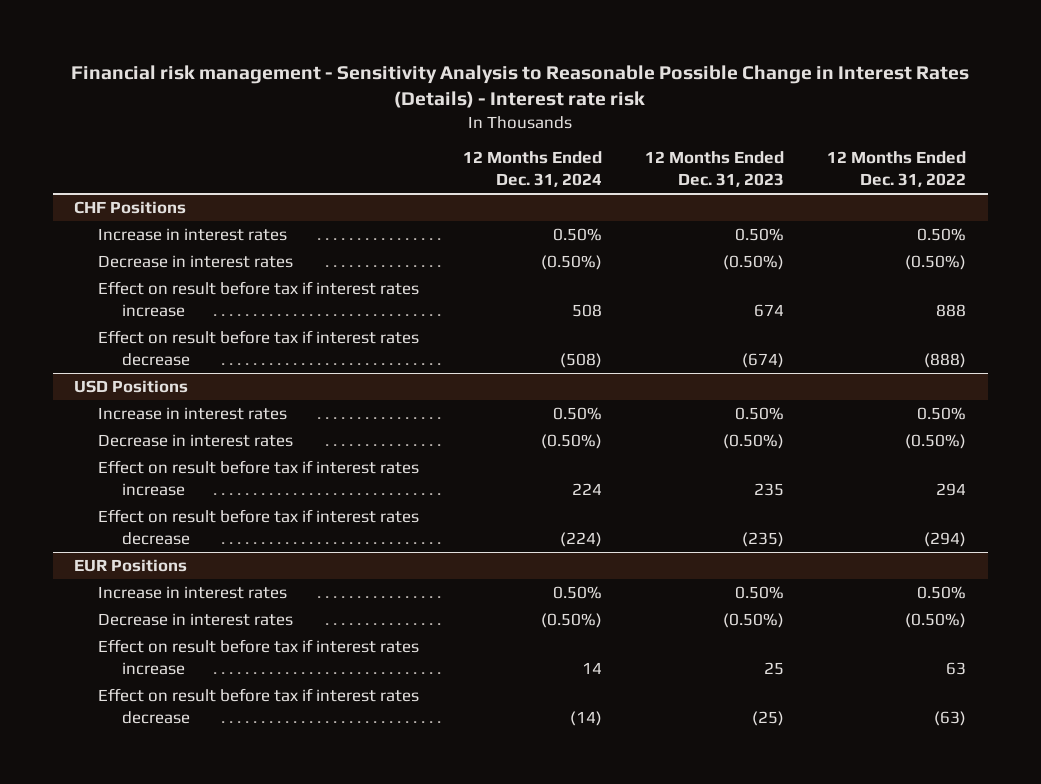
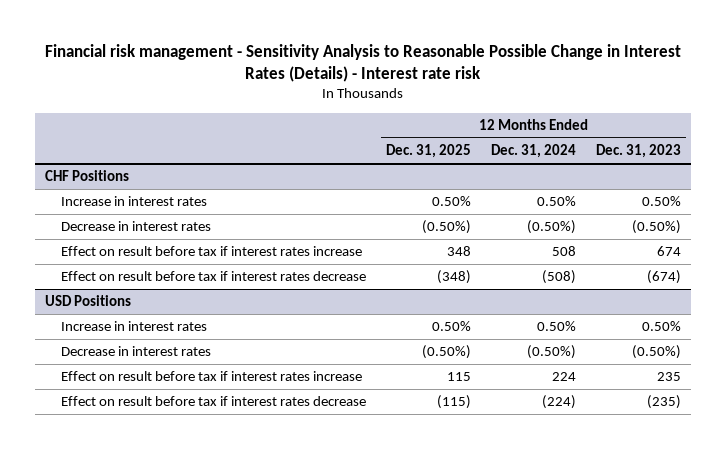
[827,151,967,188] 12 Months Ended Dec. 31, 2022 -> none
none -> [386,144,472,159] Dec. 31, 2025
[74,558,188,572] EUR Positions -> none
[98,585,288,599] Increase in interest rates -> none
[98,612,294,626] Decrease in interest rates -> none
[98,638,420,675] Effect on result before tax if interest rates increase -> none
[98,687,420,724] Effect on result before tax if interest rates decrease -> none

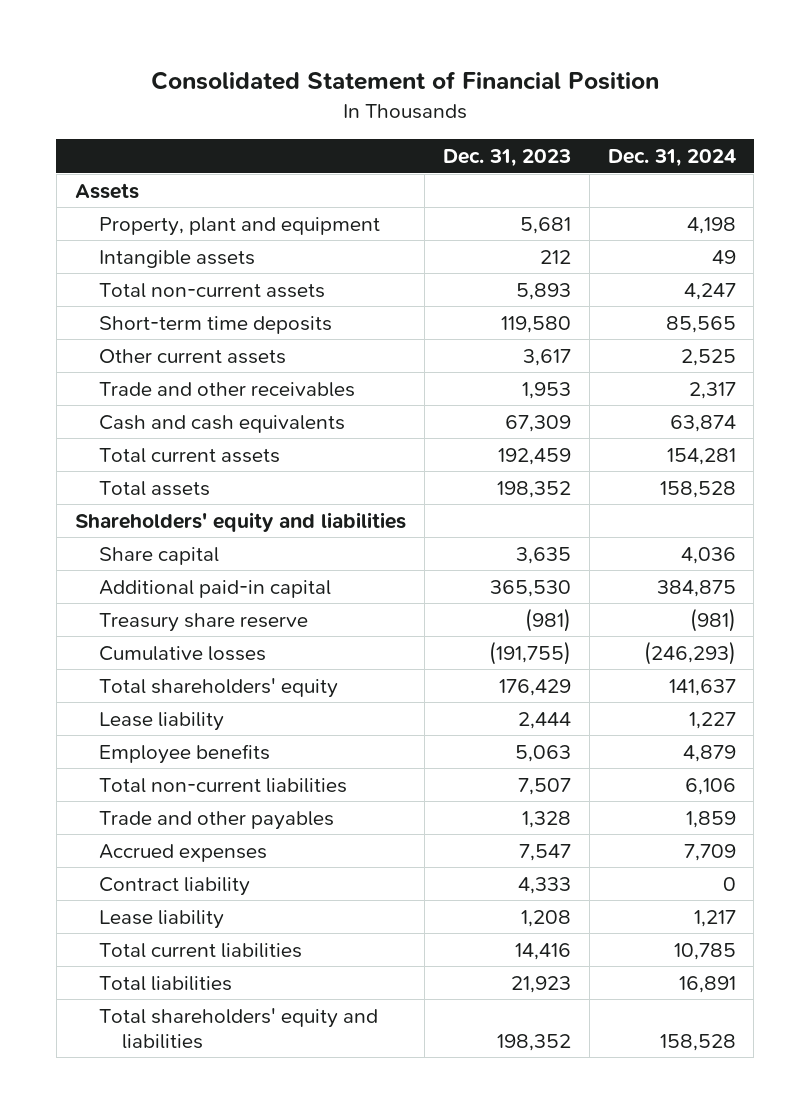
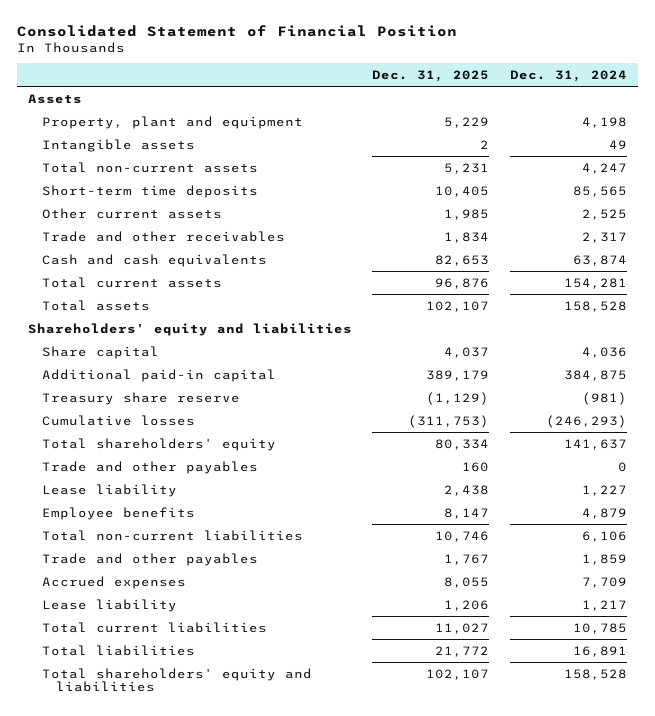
[442,148,571,167] Dec. 31, 2023 -> none
none -> [372,70,490,83] Dec. 31, 2025
none -> [41,460,258,474] Trade and other payables
[98,876,250,896] Contract liability -> none

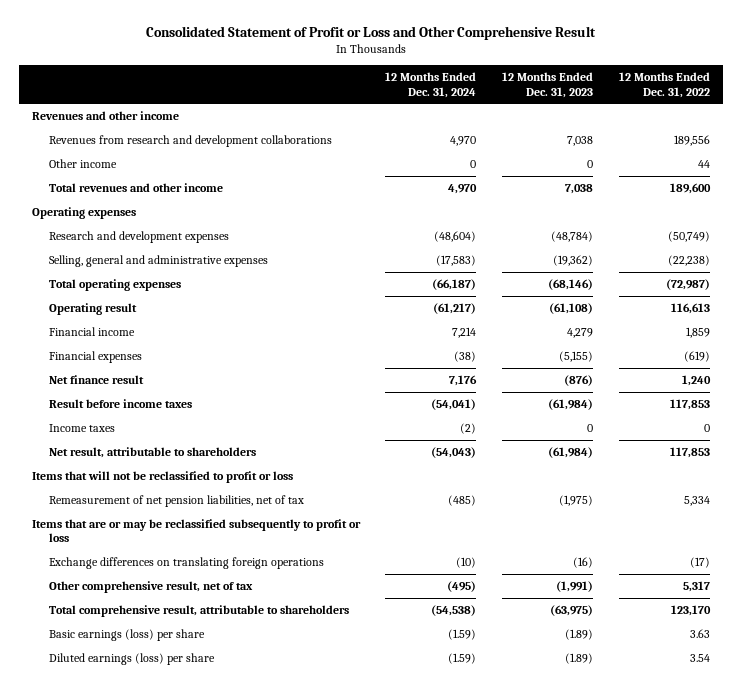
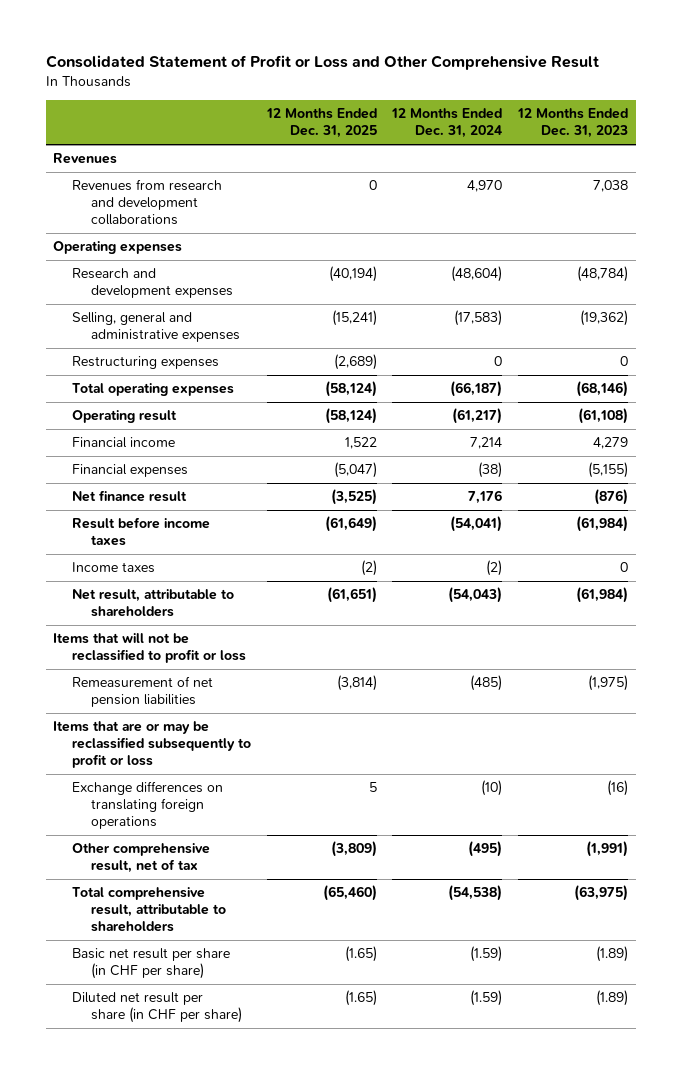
[618,72,710,98] 12 Months Ended Dec. 31, 2022 -> none
none -> [265,108,377,139] 12 Months Ended Dec. 31, 2025
[31,110,179,120] Revenues and other income -> [53,153,118,165] Revenues
[49,158,118,168] Other income -> none
[49,182,224,192] Total revenues and other income -> none
none -> [72,356,220,370] Restructuring expenses
[49,494,305,507] Remeasurement of net pension liabilities, net of tax -> [72,676,214,708] Remeasurement of net pension liabilities
[49,628,206,641] Basic earnings (loss) per share -> [72,948,231,980] Basic net result per share (in CHF per share)
[49,652,216,665] Diluted earnings (loss) per share -> [72,992,242,1024] Diluted net result per share (in CHF per share)

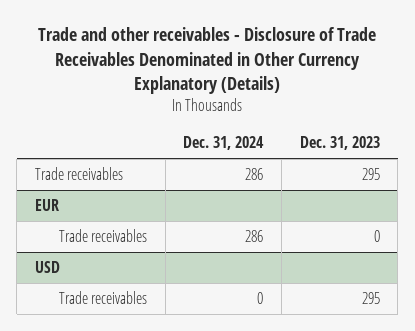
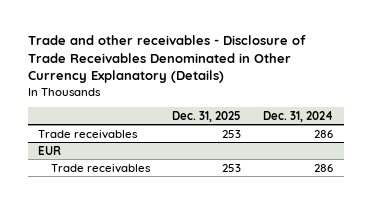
[299,135,380,150] Dec. 31, 2023 -> none
none -> [171,110,241,122] Dec. 31, 2025
[35,261,61,274] USD -> none
[59,291,148,305] Trade receivables -> none

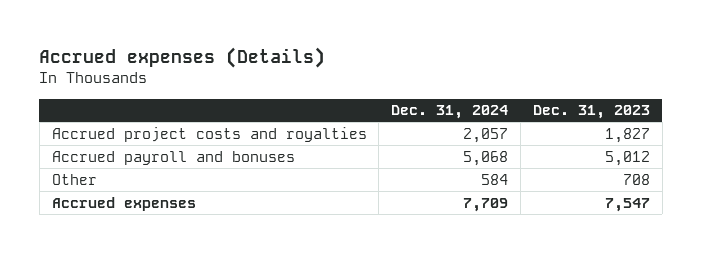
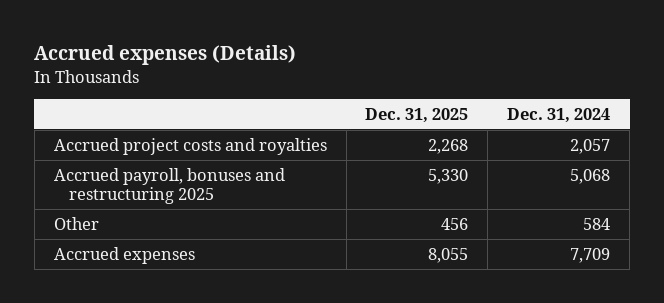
[532,105,650,120] Dec. 31, 2023 -> none
none -> [365,107,469,123] Dec. 31, 2025
[51,150,295,165] Accrued payroll and bonuses -> [53,167,285,205] Accrued payroll, bonuses and restructuring 2025

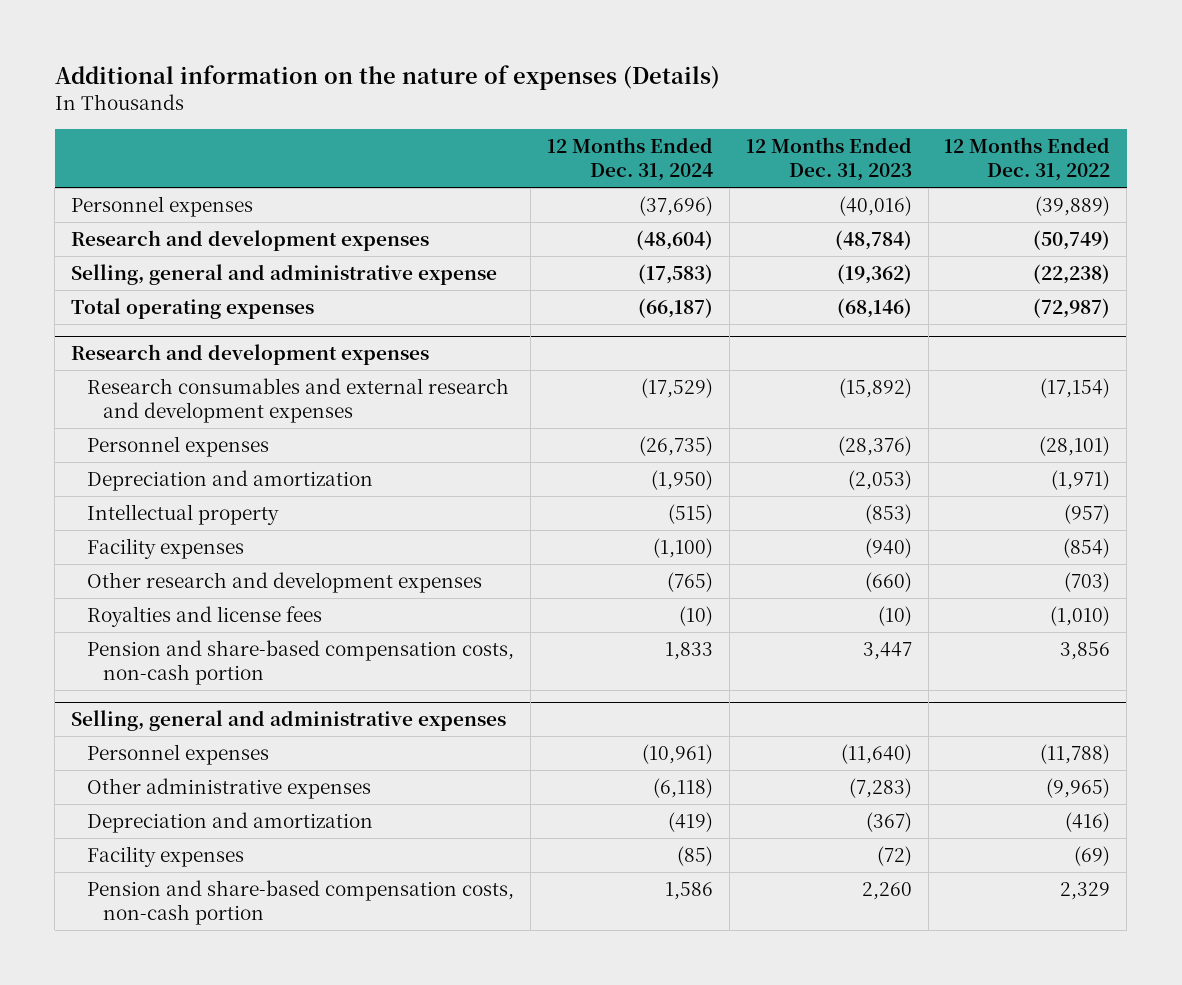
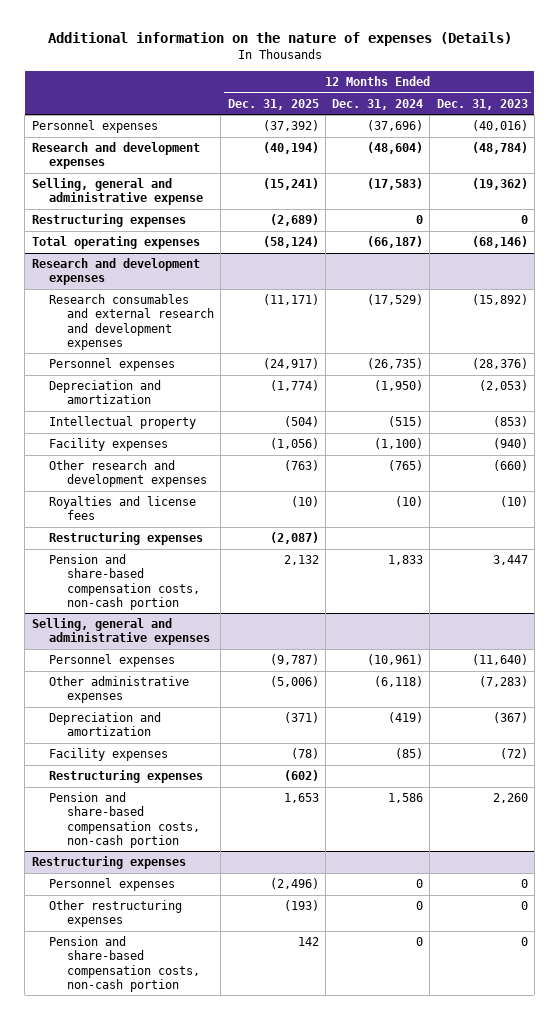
[944,136,1111,182] 12 Months Ended Dec. 31, 2022 -> none
none -> [227,98,319,110] Dec. 31, 2025
none -> [31,214,186,228] Restructuring expenses
none -> [49,532,204,546] Restructuring expenses
none -> [49,770,204,784] Restructuring expenses
none -> [31,856,186,870] Restructuring expenses
none -> [49,878,176,892] Personnel expenses
none -> [49,900,183,928] Other restructuring expenses
none -> [49,936,201,992] Pension and share-based compensation costs, non-cash portion

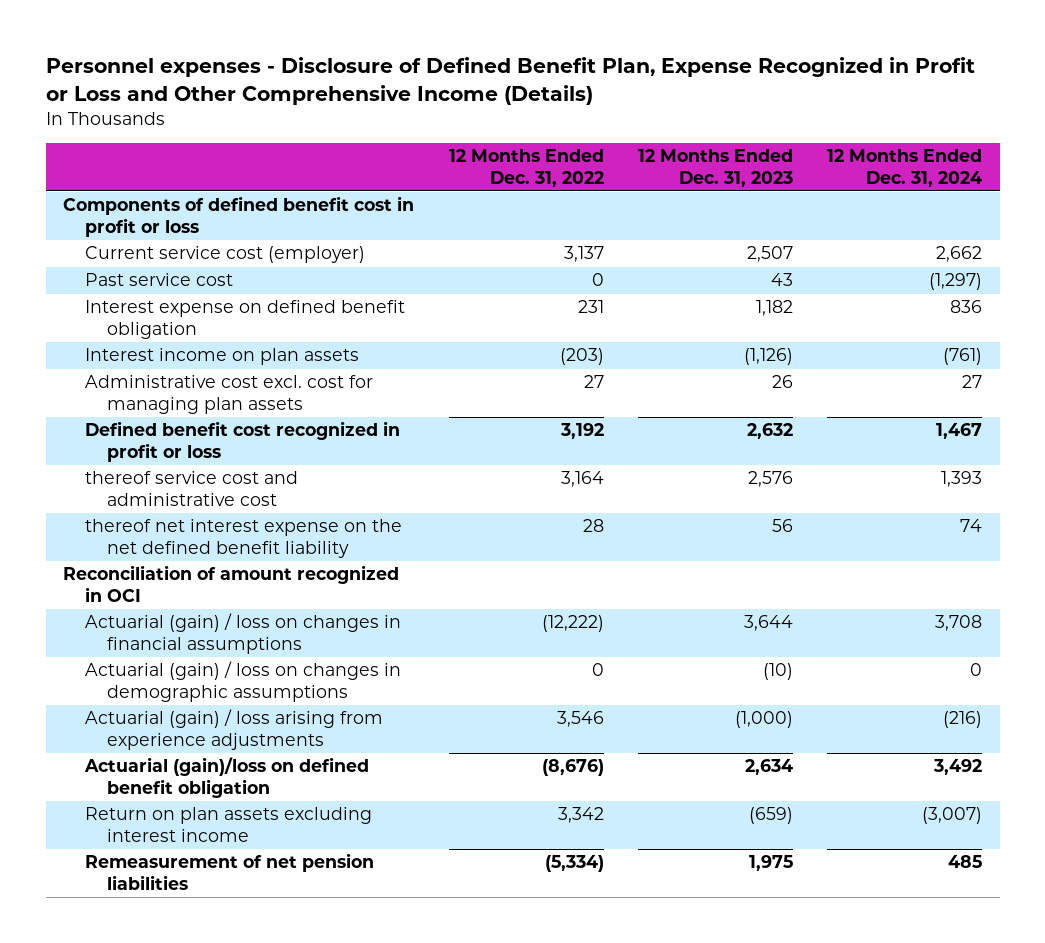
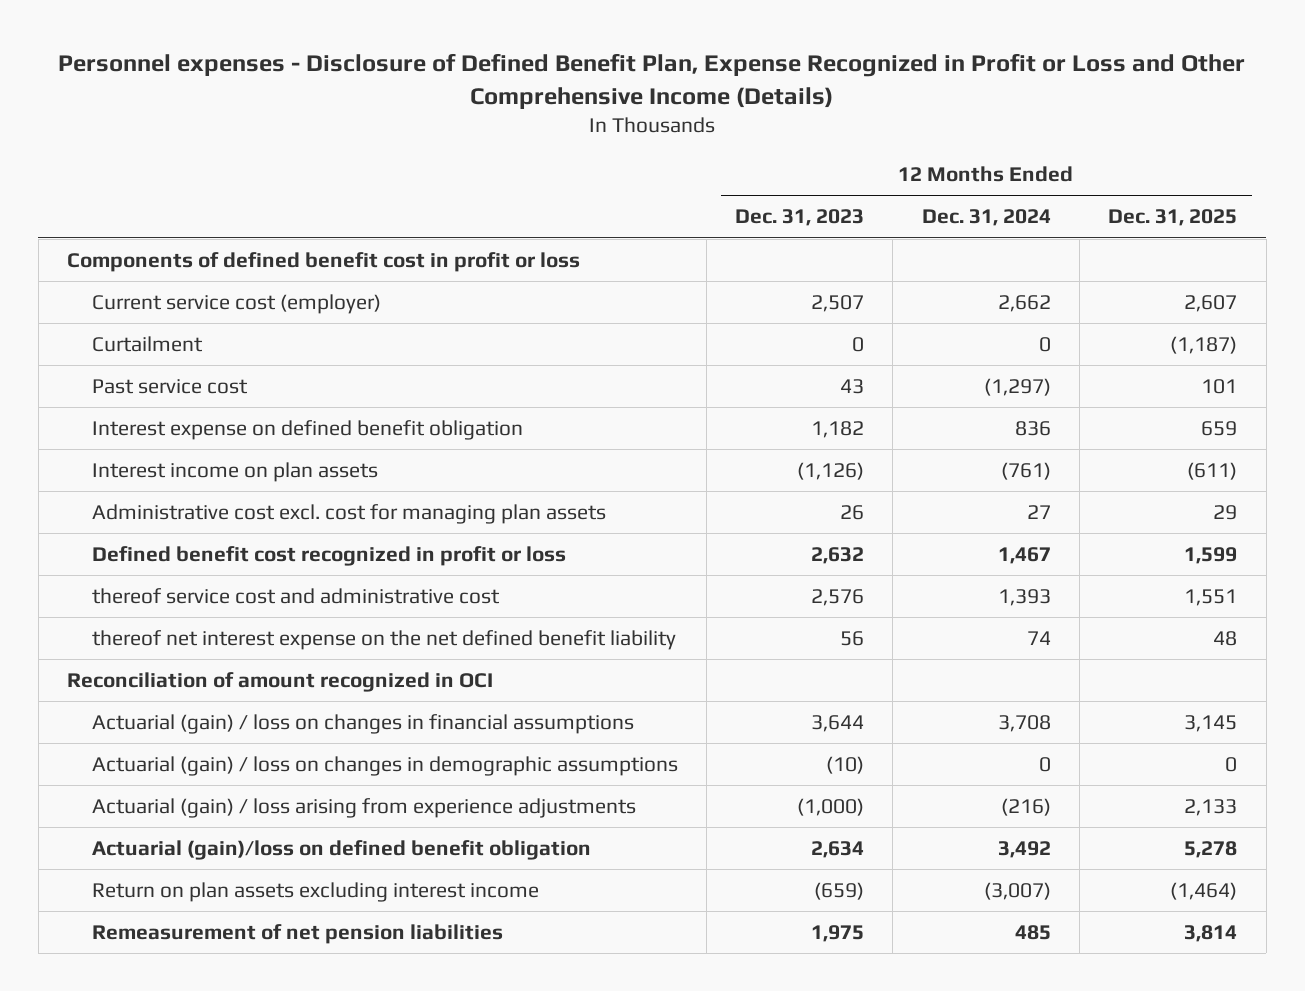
[448,149,604,187] 12 Months Ended Dec. 31, 2022 -> none
none -> [1108,209,1238,227] Dec. 31, 2025
none -> [91,335,203,352] Curtailment

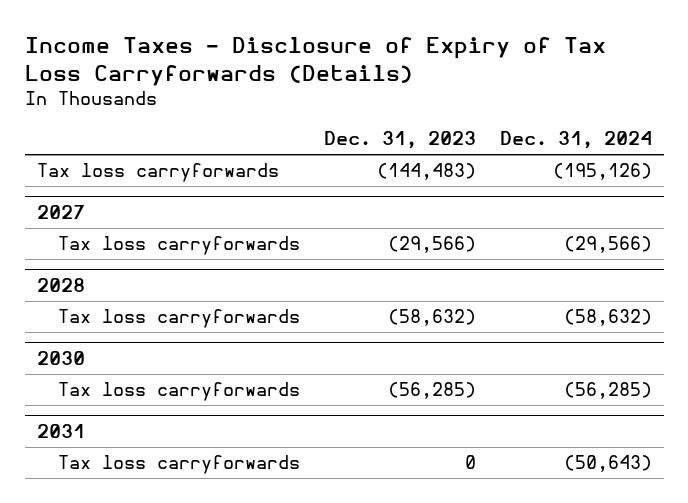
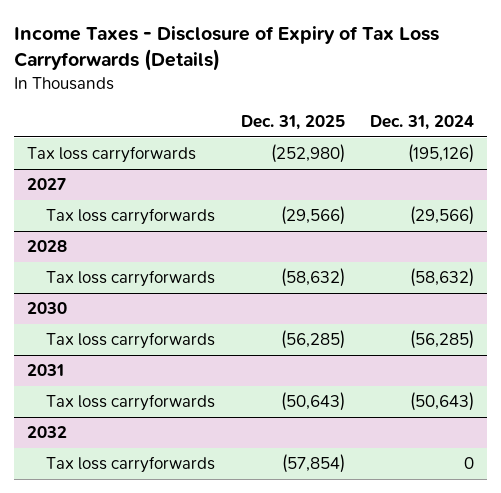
[323,131,476,150] Dec. 31, 2023 -> none
none -> [240,115,345,131] Dec. 31, 2025
none -> [26,426,67,439] 2032
none -> [46,456,216,474] Tax loss carryforwards

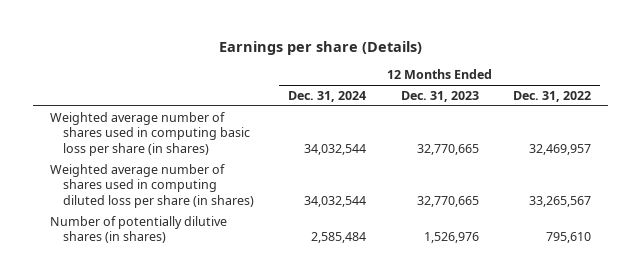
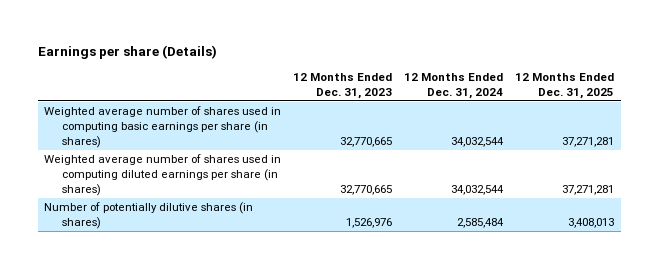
[513,90,592,102] Dec. 31, 2022 -> none
none -> [515,72,615,99] 12 Months Ended Dec. 31, 2025
[50,111,250,156] Weighted average number of shares used in computing basic loss per share (in shares) -> [43,106,281,149] Weighted average number of shares used in computing basic earnings per share (in shares)
[50,163,254,208] Weighted average number of shares used in computing diluted loss per share (in shares) -> [43,154,281,197] Weighted average number of shares used in computing diluted earnings per share (in shares)

